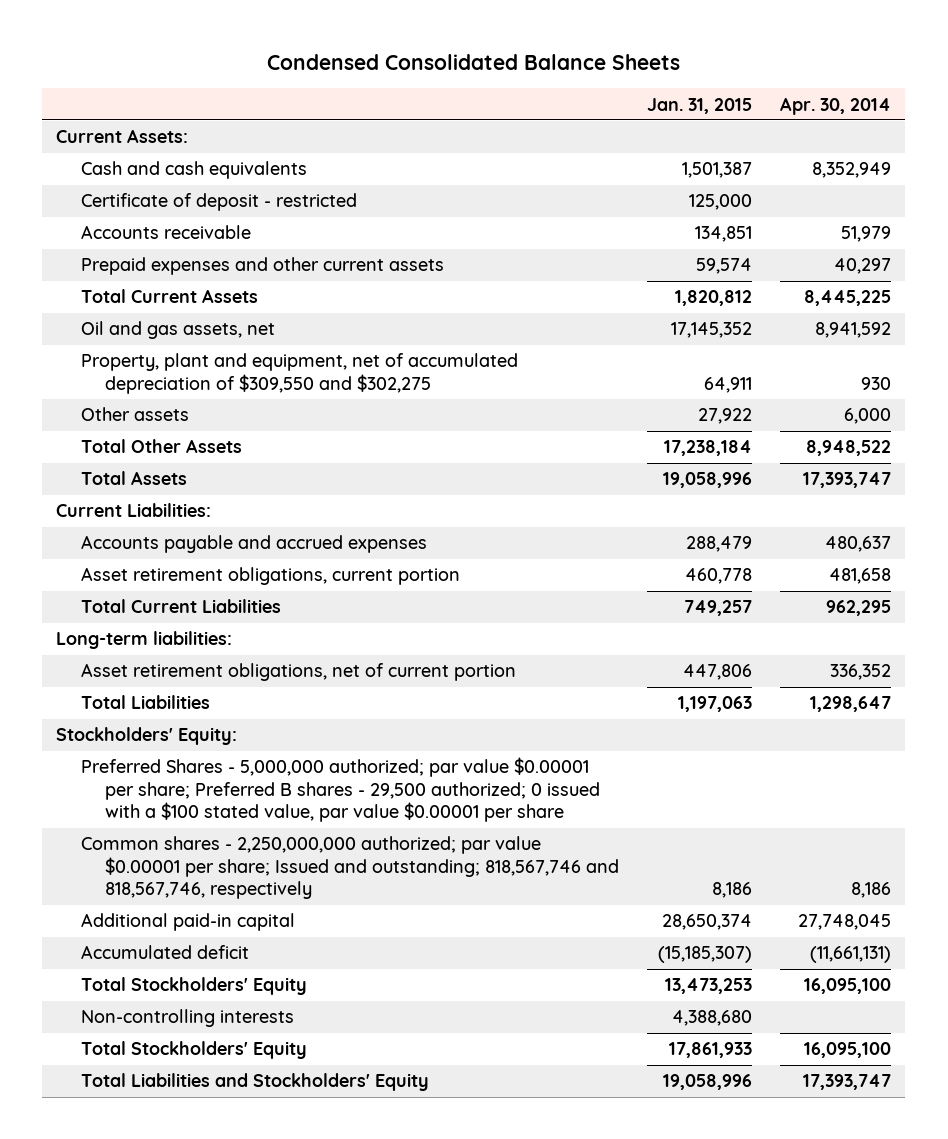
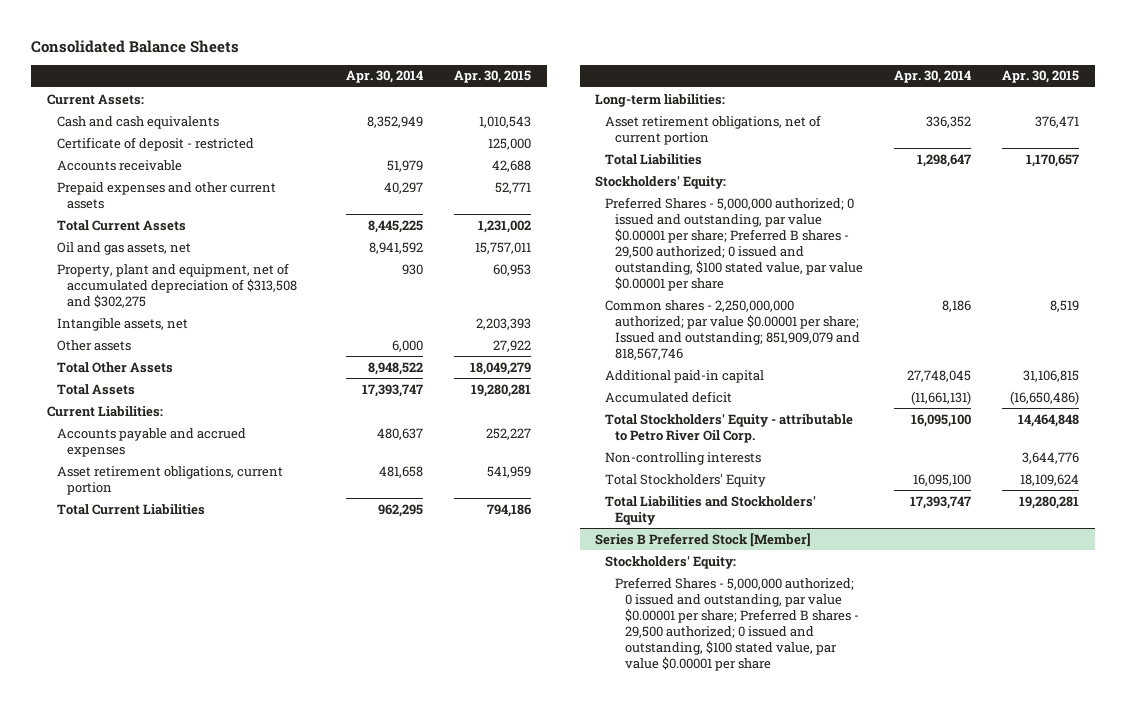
[266,54,680,71] Condensed Consolidated Balance Sheets -> [31,39,240,53] Consolidated Balance Sheets
[647,97,753,114] Jan. 31, 2015 -> none
none -> [454,70,532,84] Apr. 30, 2015
[80,353,518,394] Property, plant and equipment, net of accumulated depreciation of $309,550 and $302,275 -> [56,262,297,308] Property, plant and equipment, net of accumulated depreciation of $313,508 and $302,275
none -> [56,317,188,331] Intangible assets, net
[80,757,601,823] Preferred Shares - 5,000,000 authorized; par value $0.00001 per share; Preferred B shares - 29,500 authorized; 0 issued with a $100 stated value, par value $0.00001 per share -> [605,196,864,291] Preferred Shares - 5,000,000 authorized; 0 issued and outstanding, par value $0.00001 per share; Preferred B shares - 29,500 authorized; 0 issued and outstanding, $100 stated value, par value $0.00001 per share
[80,836,620,900] Common shares - 2,250,000,000 authorized; par value $0.00001 per share; Issued and outstanding; 818,567,746 and 818,567,746, respectively -> [605,299,861,360] Common shares - 2,250,000,000 authorized; par value $0.00001 per share; Issued and outstanding; 851,909,079 and 818,567,746
[80,977,307,996] Total Stockholders' Equity -> [605,413,854,443] Total Stockholders' Equity - attributable to Petro River Oil Corp.
none -> [595,532,812,547] Series B Preferred Stock [Member]
none -> [605,555,737,569] Stockholders' Equity:
none -> [615,576,860,671] Preferred Shares - 5,000,000 authorized; 0 issued and outstanding, par value $0.00001 per share; Preferred B shares - 29,500 authorized; 0 issued and outstanding, $100 stated value, par value $0.00001 per share

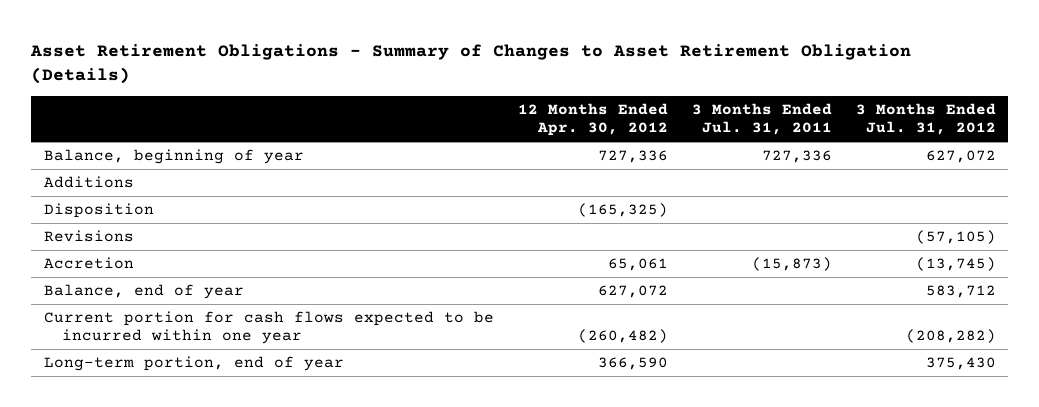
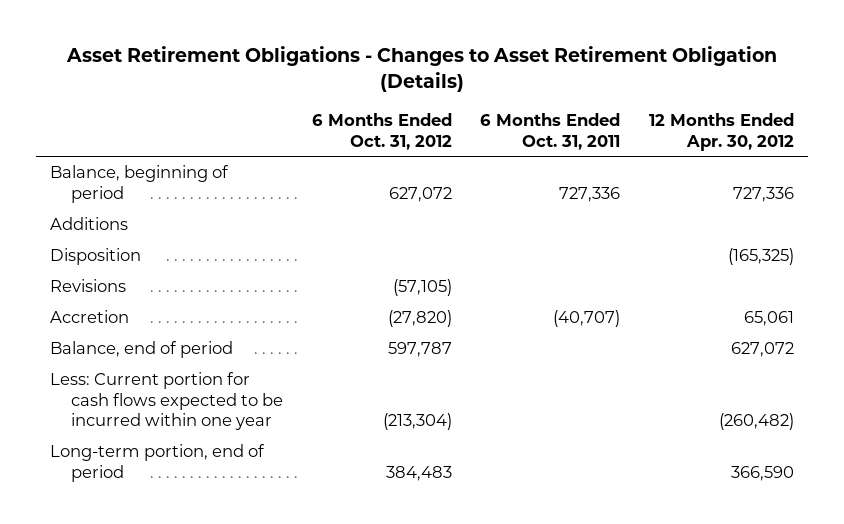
[30,43,912,85] Asset Retirement Obligations - Summary of Changes to Asset Retirement Obligation (Details) -> [65,46,777,93] Asset Retirement Obligations - Changes to Asset Retirement Obligation (Details)
[691,103,832,136] 3 Months Ended Jul. 31, 2011 -> none
[855,103,996,136] 3 Months Ended Jul. 31, 2012 -> none
none -> [311,113,452,150] 6 Months Ended Oct. 31, 2012
none -> [480,113,621,150] 6 Months Ended Oct. 31, 2011
[43,149,304,165] Balance, beginning of year -> [50,165,230,203] Balance, beginning of period
[43,284,244,300] Balance, end of year -> [50,341,234,359] Balance, end of period
[43,311,494,345] Current portion for cash flows expected to be incurred within one year -> [50,372,284,431] Less: Current portion for cash flows expected to be incurred within one year
[43,356,344,372] Long-term portion, end of year -> [50,444,266,482] Long-term portion, end of period

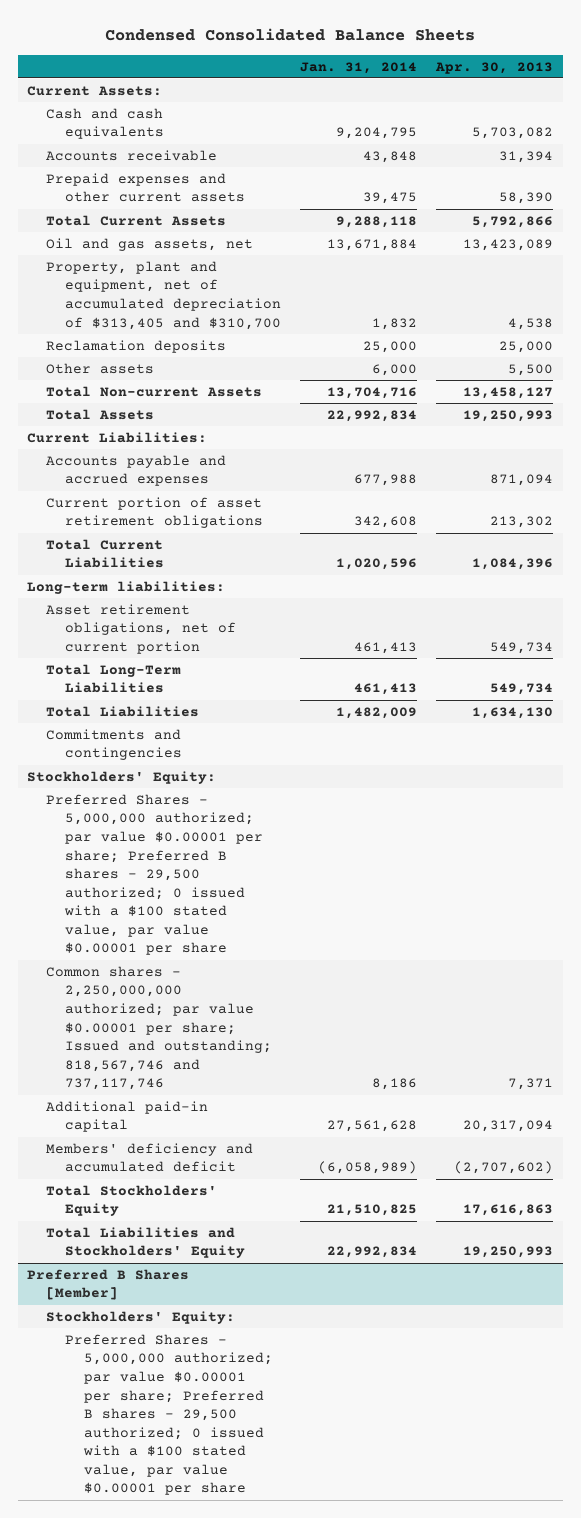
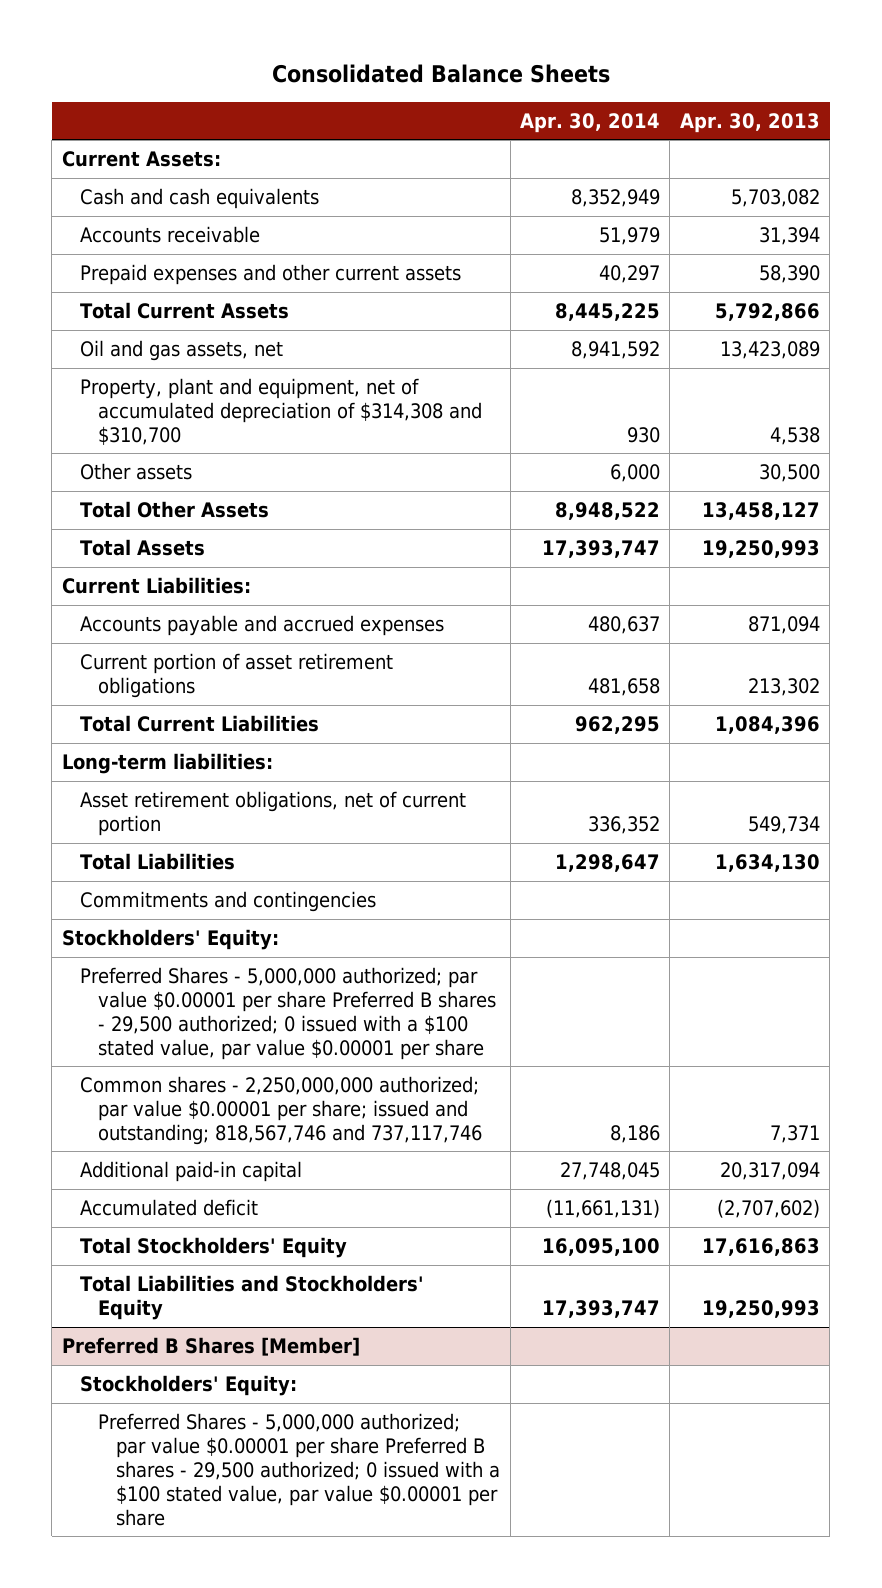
[105,28,476,42] Condensed Consolidated Balance Sheets -> [271,64,610,84] Consolidated Balance Sheets
[300,61,418,74] Jan. 31, 2014 -> none
none -> [519,112,660,133] Apr. 30, 2014
[46,339,227,353] Reclamation deposits -> none
[46,260,282,330] Property, plant and equipment, net of accumulated depreciation of $313,405 and $310,700 -> [79,377,483,445] Property, plant and equipment, net of accumulated depreciation of $314,308 and $310,700
[508,363,554,376] 5,500 -> [758,463,820,482] 30,500
[46,385,263,397] Total Non-current Assets -> [79,500,269,518] Total Other Assets
[46,663,182,694] Total Long-Term Liabilities -> none
[46,793,264,956] Preferred Shares - 5,000,000 authorized; par value $0.00001 per share; Preferred B shares - 29,500 authorized; 0 issued with a $100 stated value, par value $0.00001 per share -> [79,966,497,1060] Preferred Shares - 5,000,000 authorized; par value $0.00001 per share Preferred B shares - 29,500 authorized; 0 issued with a $100 stated value, par value $0.00001 per share
[46,965,273,1091] Common shares - 2,250,000,000 authorized; par value $0.00001 per share; Issued and outstanding; 818,567,746 and 737,117,746 -> [79,1075,483,1145] Common shares - 2,250,000,000 authorized; par value $0.00001 per share; issued and outstanding; 818,567,746 and 737,117,746
[46,1142,254,1173] Members' deficiency and accumulated deficit -> [79,1198,258,1216] Accumulated deficit
[65,1333,274,1496] Preferred Shares - 5,000,000 authorized; par value $0.00001 per share; Preferred B shares - 29,500 authorized; 0 issued with a $100 stated value, par value $0.00001 per share -> [98,1412,501,1526] Preferred Shares - 5,000,000 authorized; par value $0.00001 per share Preferred B shares - 29,500 authorized; 0 issued with a $100 stated value, par value $0.00001 per share

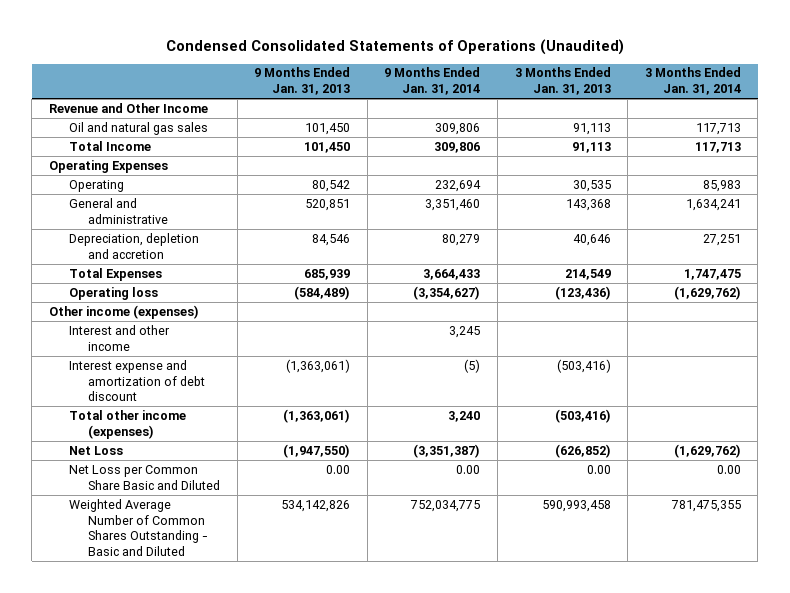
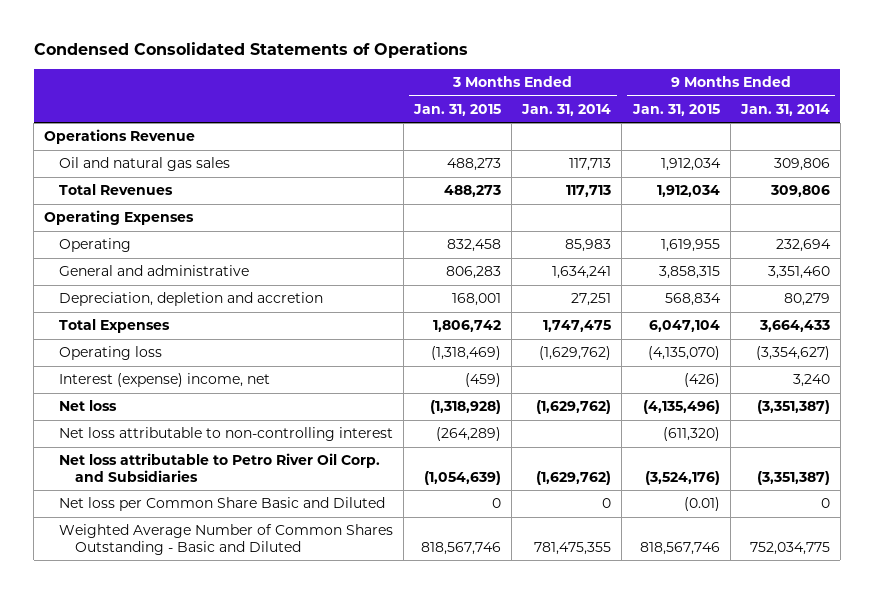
[165,39,624,56] Condensed Consolidated Statements of Operations (Unaudited) -> [33,42,468,59] Condensed Consolidated Statements of Operations
[254,67,351,96] 9 Months Ended Jan. 31, 2013 -> none
[514,67,611,96] 3 Months Ended Jan. 31, 2013 -> none
none -> [413,103,502,116] Jan. 31, 2015
none -> [631,103,720,116] Jan. 31, 2015
[48,102,208,113] Revenue and Other Income -> [44,129,196,145] Operations Revenue
[68,140,151,151] Total Income -> [59,184,174,196] Total Revenues
[48,304,199,319] Other income (expenses) -> none
[68,324,170,351] Interest and other income -> none
[68,359,206,402] Interest expense and amortization of debt discount -> none
[68,409,186,439] Total other income (expenses) -> [59,373,271,388] Interest (expense) income, net
none -> [59,400,118,412] Net loss
none -> [59,427,394,442] Net loss attributable to non-controlling interest
[68,445,123,455] Net Loss -> [59,453,381,482] Net loss attributable to Petro River Oil Corp. and Subsidiaries
[68,464,221,490] Net Loss per Common Share Basic and Diluted -> [59,497,386,512] Net loss per Common Share Basic and Diluted
[456,464,481,474] 0.00 -> [820,498,830,509] 0
[716,464,741,474] 0.00 -> [602,498,612,509] 0

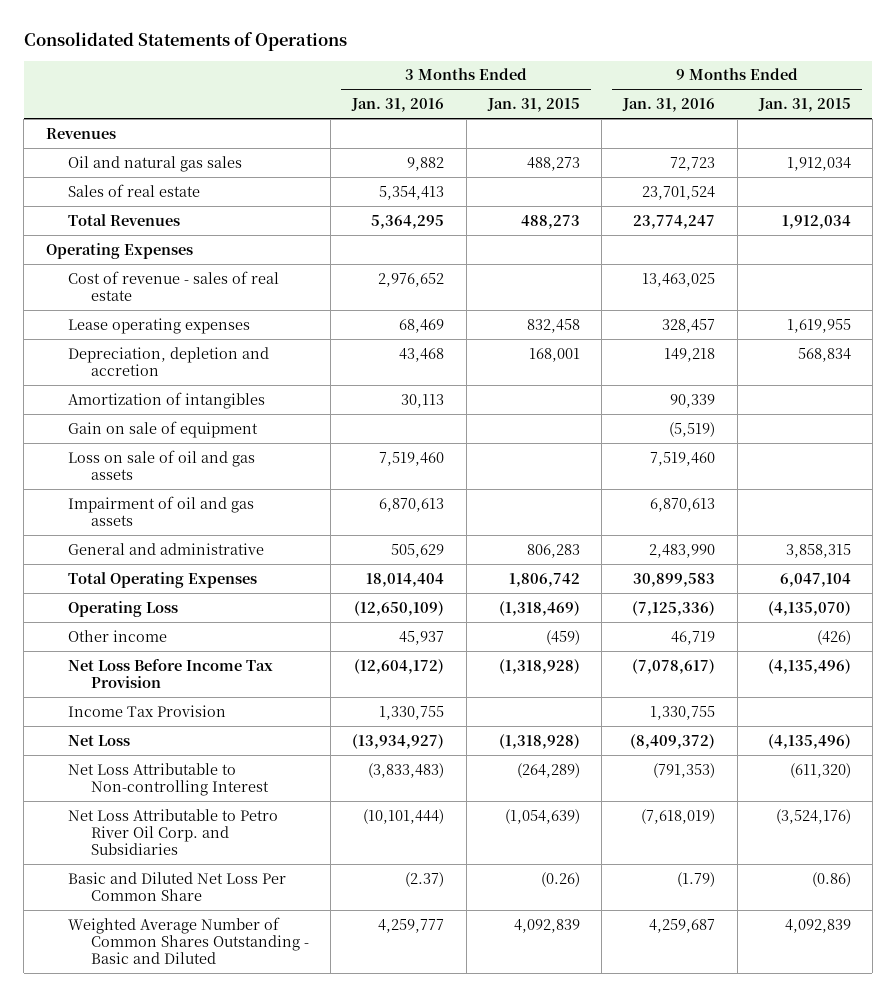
[33,42,468,59] Condensed Consolidated Statements of Operations -> [23,32,347,52] Consolidated Statements of Operations
[521,103,612,116] Jan. 31, 2014 -> none
[739,103,830,116] Jan. 31, 2014 -> none
none -> [351,98,445,113] Jan. 31, 2016
none -> [622,98,716,113] Jan. 31, 2016
[44,129,196,145] Operations Revenue -> [45,127,116,139] Revenues
none -> [68,183,201,197] Sales of real estate
none -> [68,270,280,302] Cost of revenue - sales of real estate
[59,238,132,253] Operating -> [68,317,251,334] Lease operating expenses
none -> [68,391,266,409] Amortization of intangibles
none -> [68,420,259,438] Gain on sale of equipment
none -> [68,449,256,481] Loss on sale of oil and gas assets
none -> [68,495,255,527] Impairment of oil and gas assets
[59,265,250,277] General and administrative -> [68,542,265,555] General and administrative
[59,319,171,334] Total Expenses -> [68,571,258,588] Total Operating Expenses
[59,346,163,361] Operating loss -> [68,600,179,617] Operating Loss
[59,373,271,388] Interest (expense) income, net -> [68,629,168,642] Other income
none -> [68,658,274,689] Net Loss Before Income Tax Provision
none -> [68,704,227,717] Income Tax Provision
[59,400,118,412] Net loss -> [68,734,131,746] Net Loss
[59,427,394,442] Net loss attributable to non-controlling interest -> [68,762,269,797] Net Loss Attributable to Non-controlling Interest
[59,453,381,482] Net loss attributable to Petro River Oil Corp. and Subsidiaries -> [68,808,279,856] Net Loss Attributable to Petro River Oil Corp. and Subsidiaries
[59,497,386,512] Net loss per Common Share Basic and Diluted -> [68,871,287,902] Basic and Diluted Net Loss Per Common Share
[492,498,502,509] 0 -> [540,871,580,887] (0.26)
[683,497,720,512] (0.01) -> [811,871,851,887] (0.86)
[421,541,502,555] 818,567,746 -> [513,918,580,933] 4,092,839
[639,541,720,555] 818,567,746 -> [784,918,851,933] 4,092,839

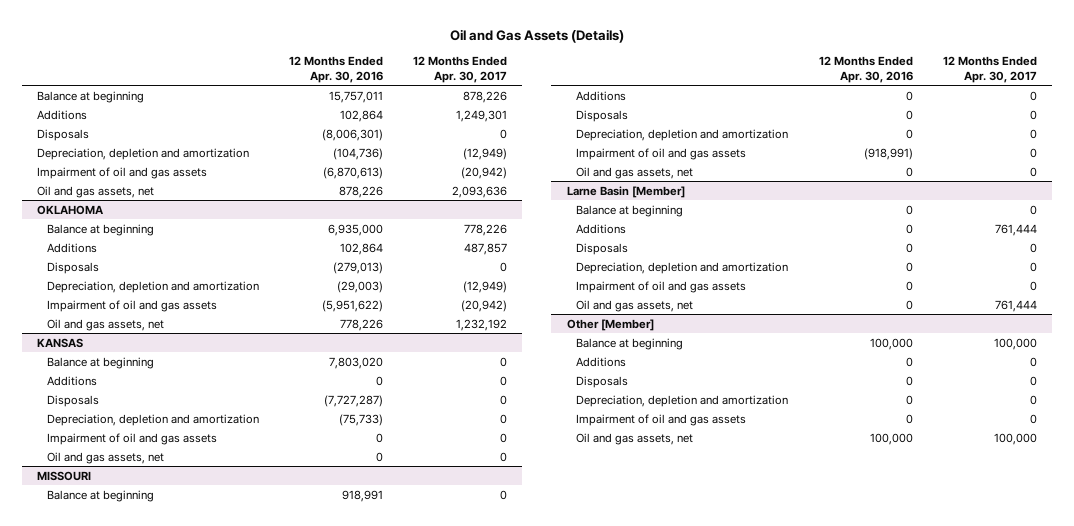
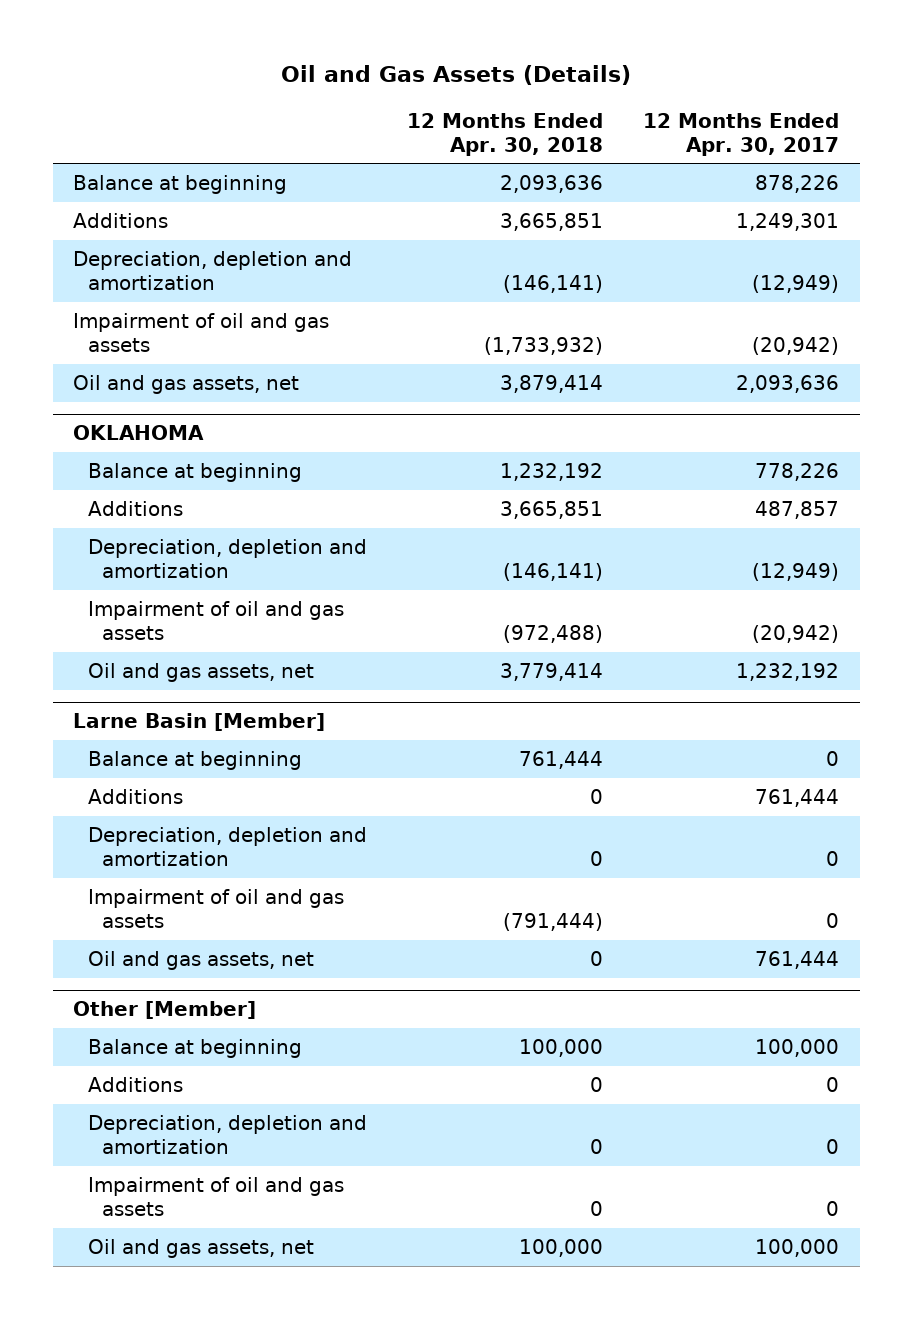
[289,56,384,83] 12 Months Ended Apr. 30, 2016 -> none
none -> [406,112,603,156] 12 Months Ended Apr. 30, 2018
[37,128,90,141] Disposals -> none
[46,261,99,274] Disposals -> none
[37,337,84,348] KANSAS -> none
[46,356,154,369] Balance at beginning -> none
[46,375,97,386] Additions -> none
[46,394,99,407] Disposals -> none
[46,413,259,426] Depreciation, depletion and amortization -> none
[46,432,217,445] Impairment of oil and gas assets -> none
[46,451,164,464] Oil and gas assets, net -> none
[37,470,92,481] MISSOURI -> none
[46,489,154,502] Balance at beginning -> none
[576,90,627,101] Additions -> none
[576,109,629,122] Disposals -> none
[576,128,789,141] Depreciation, depletion and amortization -> none
[576,147,747,160] Impairment of oil and gas assets -> none
[576,166,694,179] Oil and gas assets, net -> none
[576,242,629,255] Disposals -> none
[576,375,629,388] Disposals -> none

